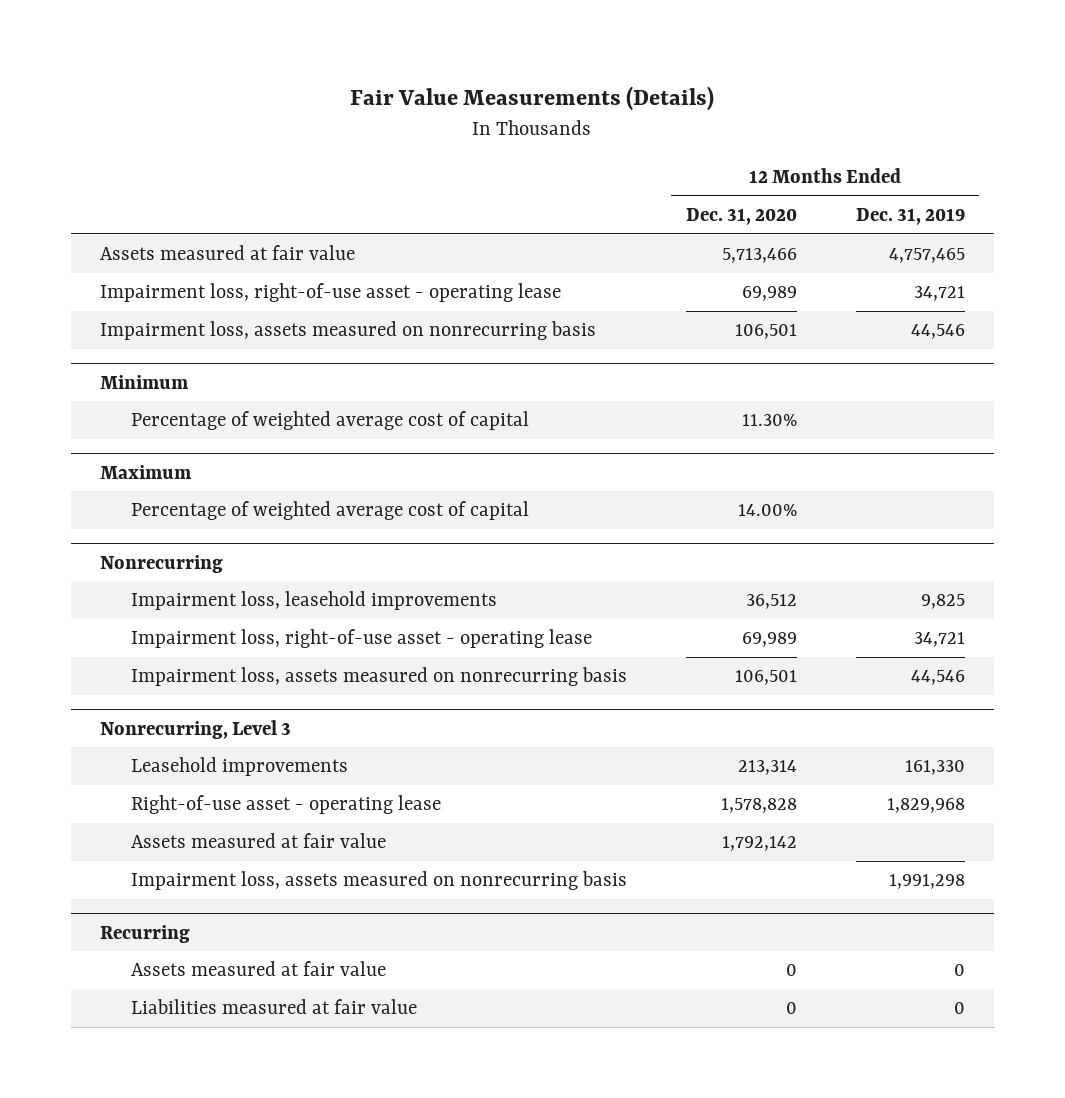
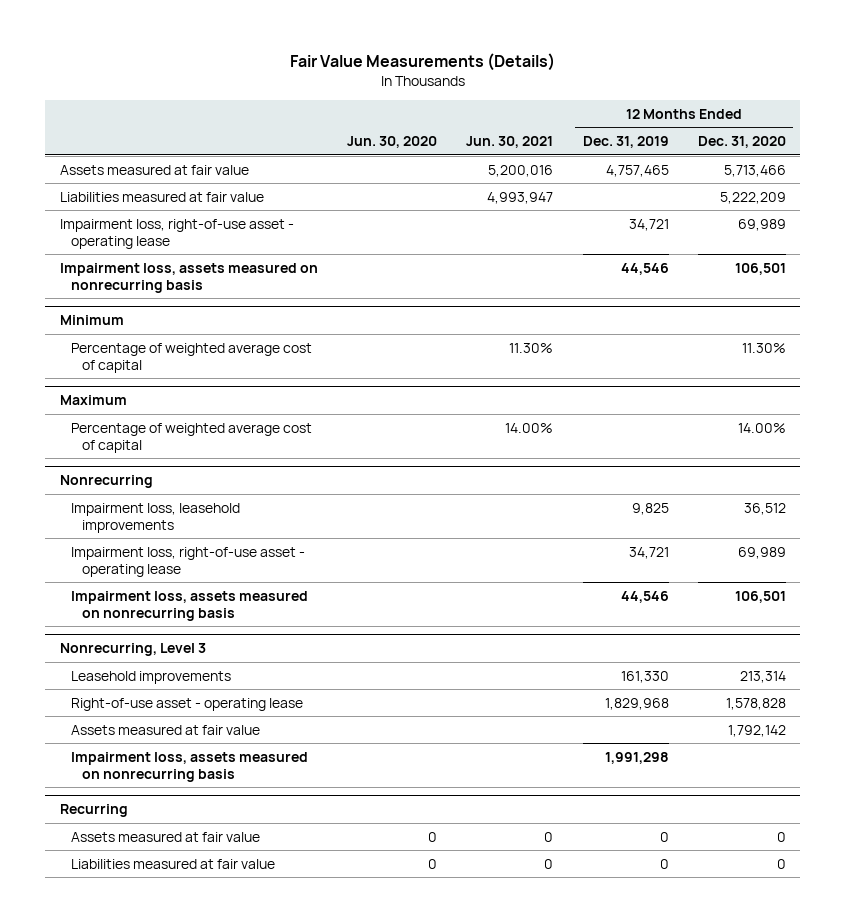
none -> [347,136,438,149] Jun. 30, 2020
none -> [466,136,554,149] Jun. 30, 2021
none -> [59,191,264,202] Liabilities measured at fair value

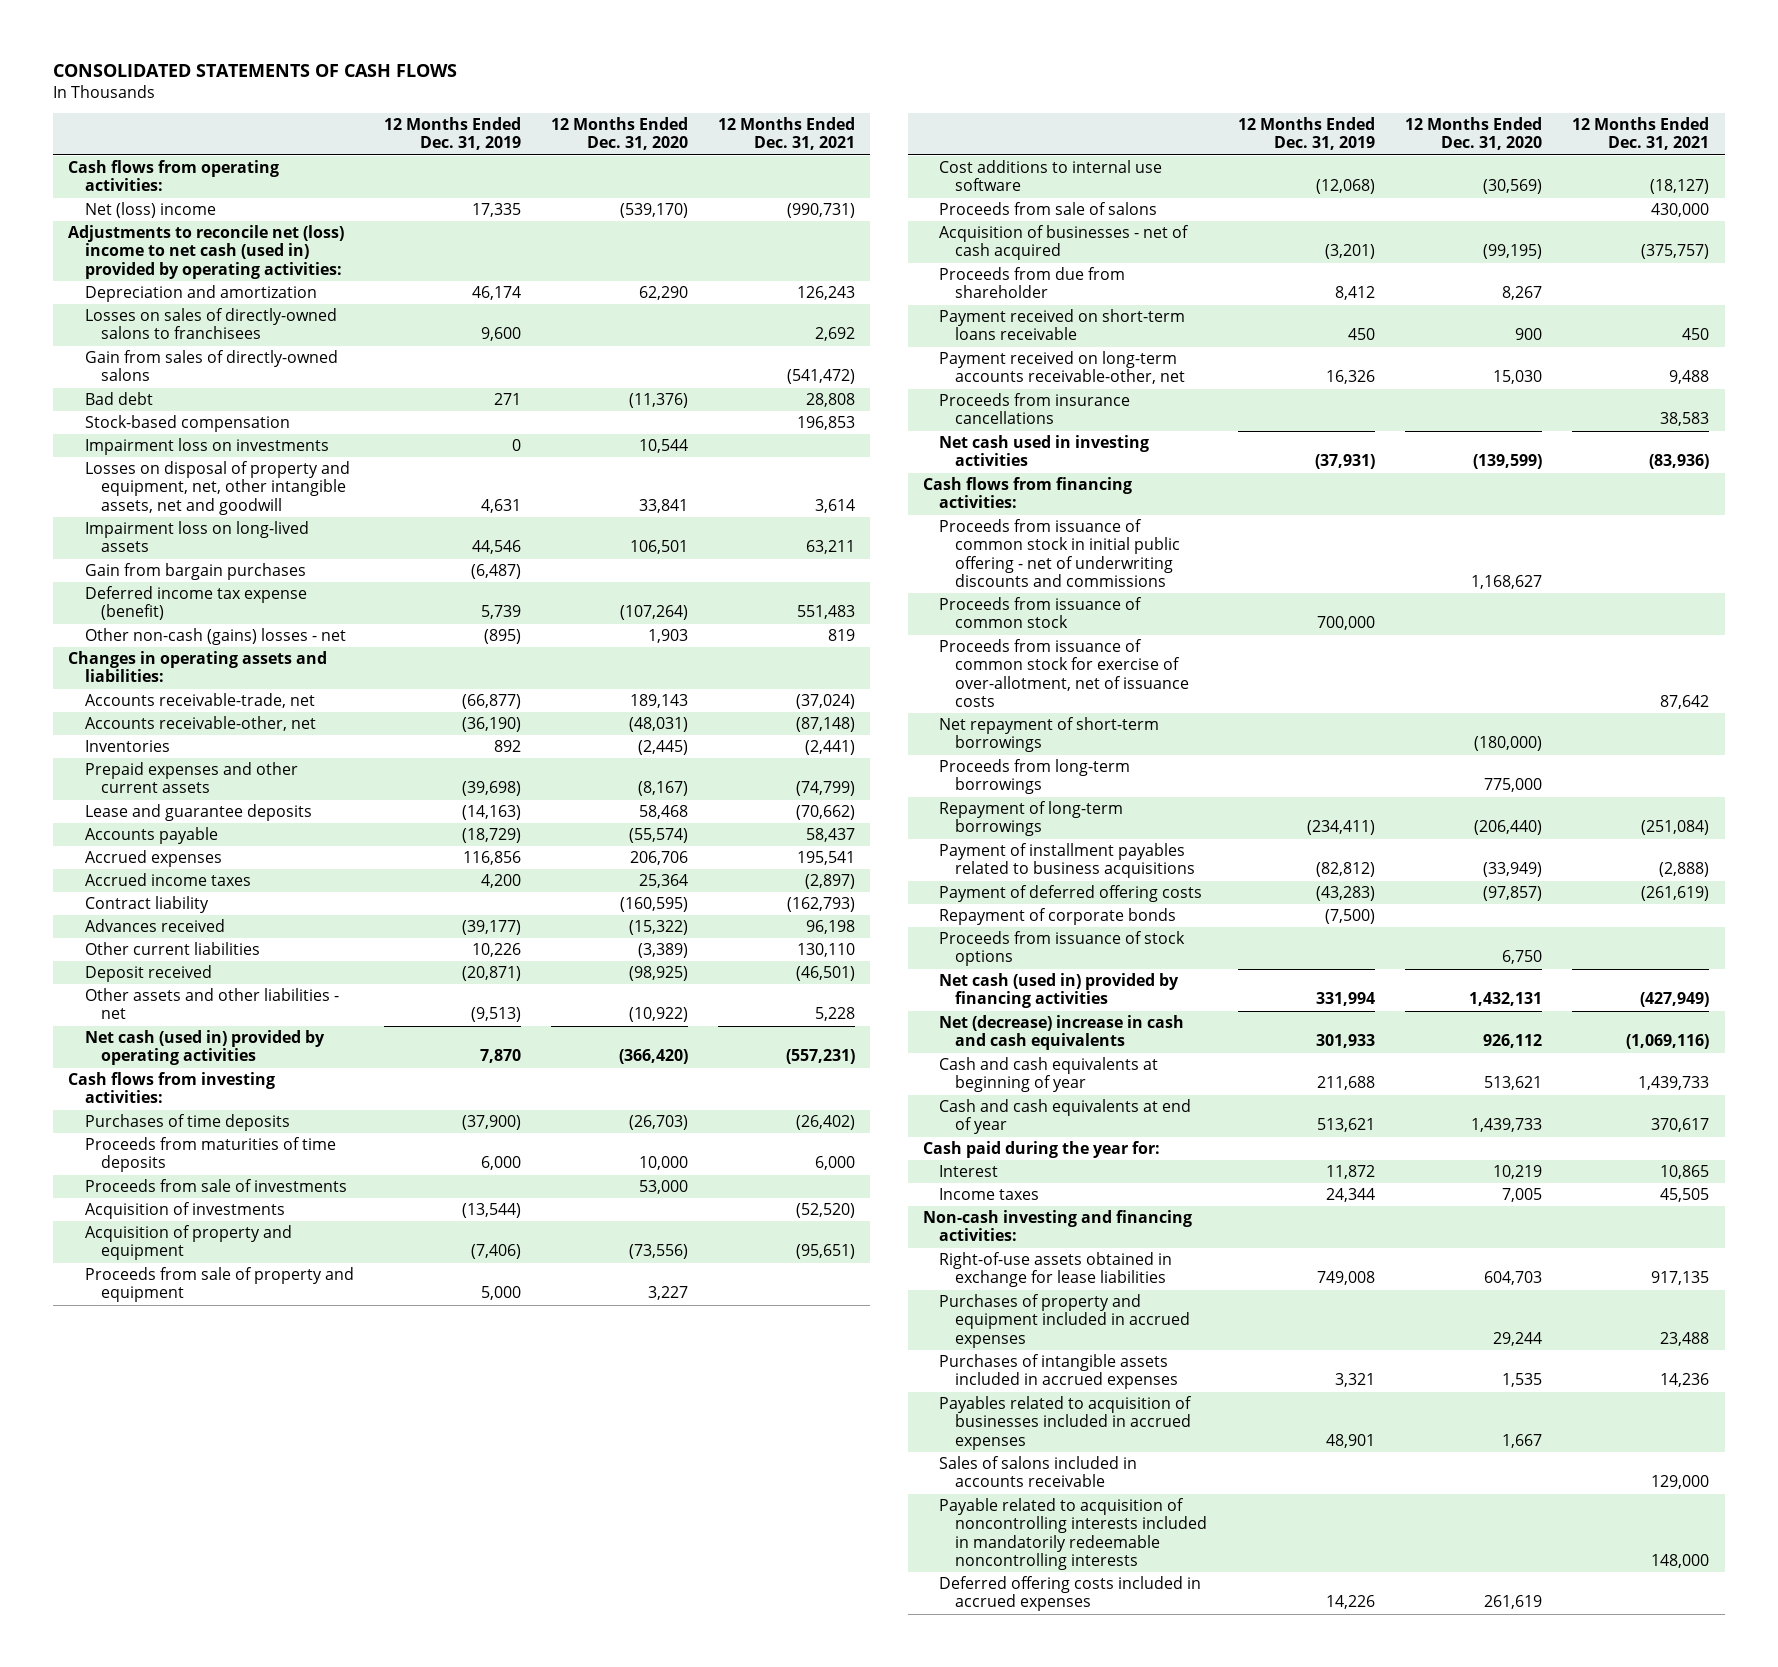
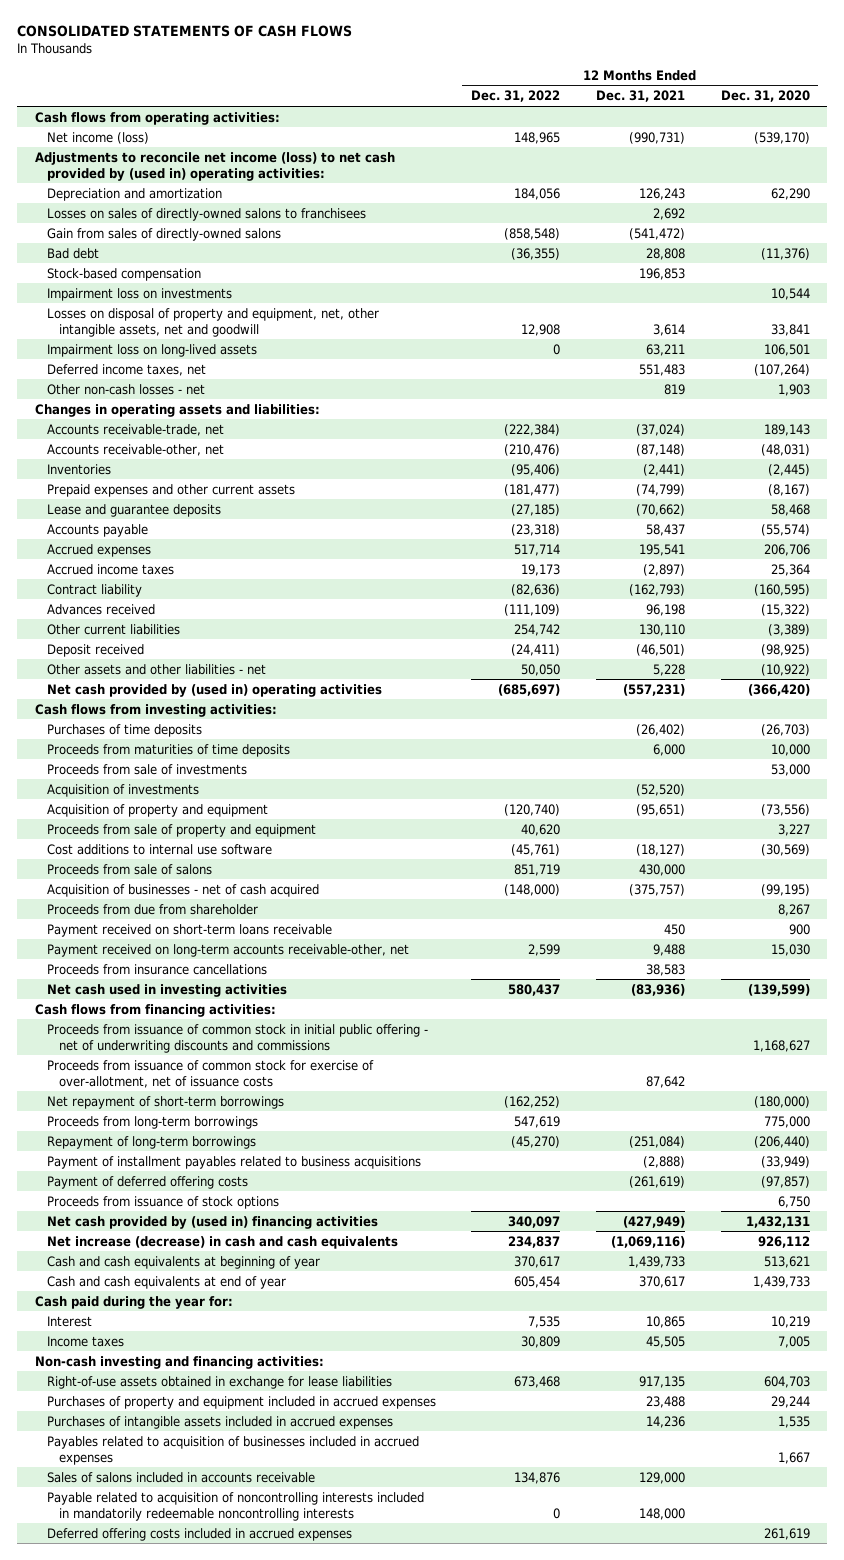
[383,117,521,151] 12 Months Ended Dec. 31, 2019 -> none
none -> [471,90,561,103] Dec. 31, 2022
[84,202,216,219] Net (loss) income -> [46,131,149,144] Net income (loss)
[68,225,345,279] Adjustments to reconcile net (loss) income to net cash (used in) provided by operating activities: -> [34,151,395,181] Adjustments to reconcile net income (loss) to net cash provided by (used in) operating activities:
[84,563,306,581] Gain from bargain purchases -> none
[84,586,307,621] Deferred income tax expense (benefit) -> [46,363,206,376] Deferred income taxes, net
[84,628,346,646] Other non-cash (gains) losses - net -> [46,383,205,395] Other non-cash losses - net
[84,1030,325,1066] Net cash (used in) provided by operating activities -> [46,683,382,697] Net cash provided by (used in) operating activities
[939,597,1143,629] Proceeds from issuance of common stock -> none
[939,908,1177,926] Repayment of corporate bonds -> none
[939,973,1180,1009] Net cash (used in) provided by financing activities -> [46,1215,378,1229] Net cash provided by (used in) financing activities
[939,1015,1185,1051] Net (decrease) increase in cash and cash equivalents -> [46,1235,398,1249] Net increase (decrease) in cash and cash equivalents

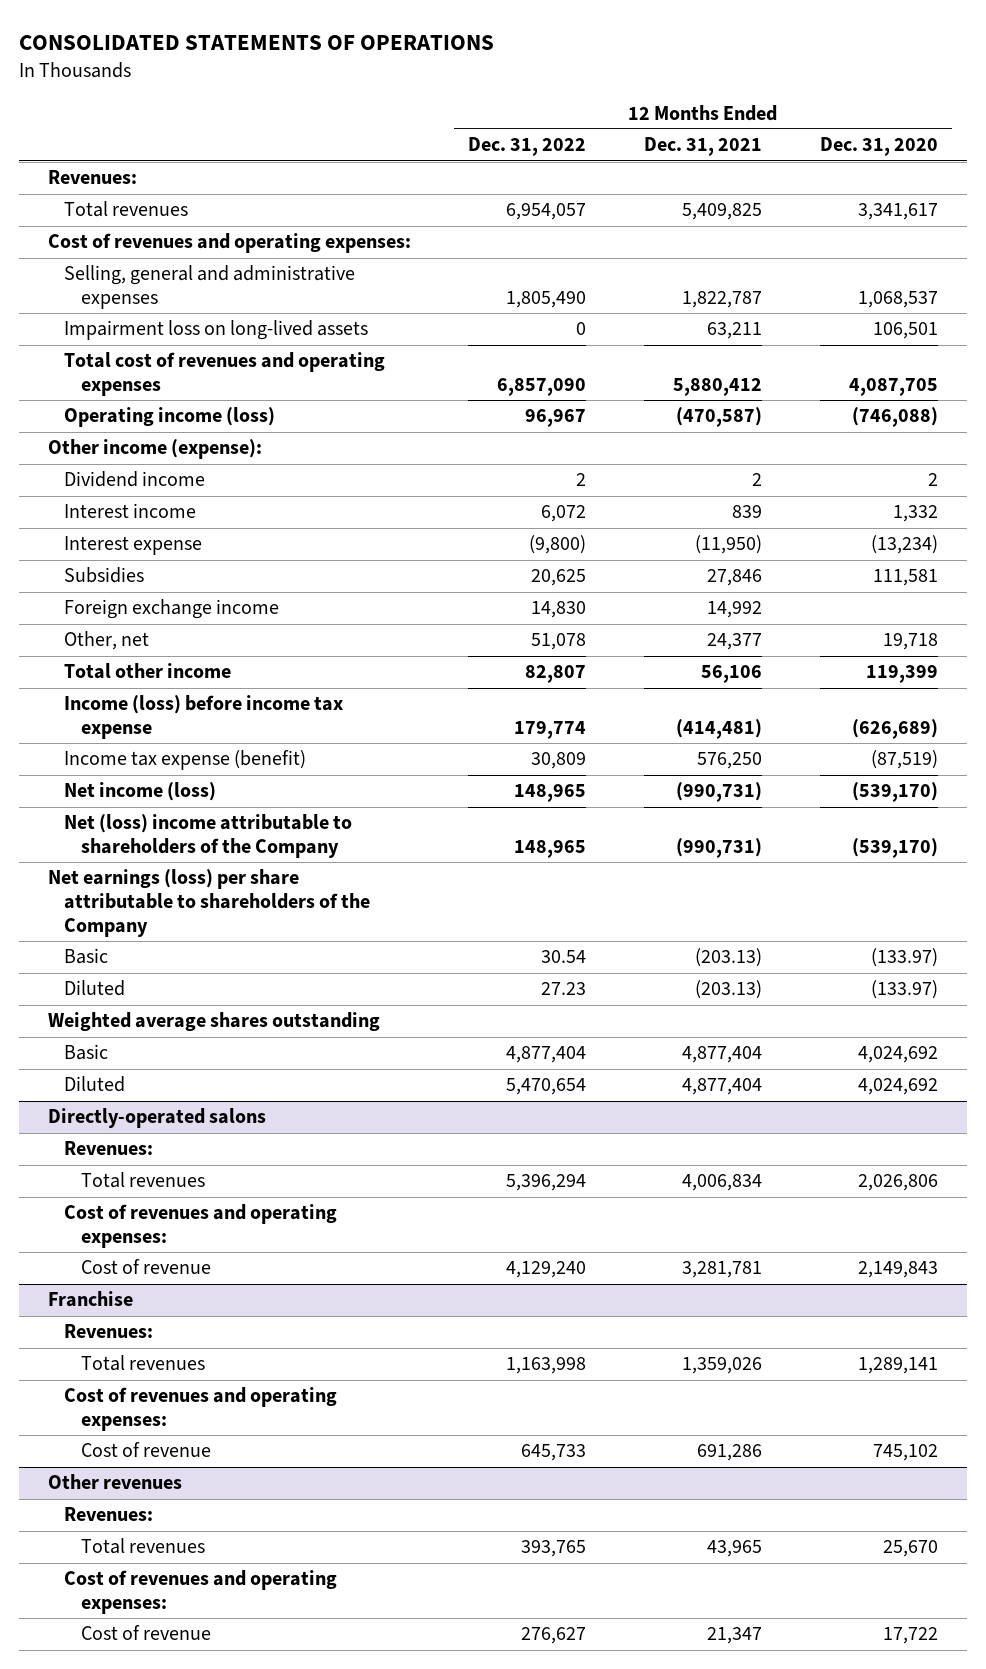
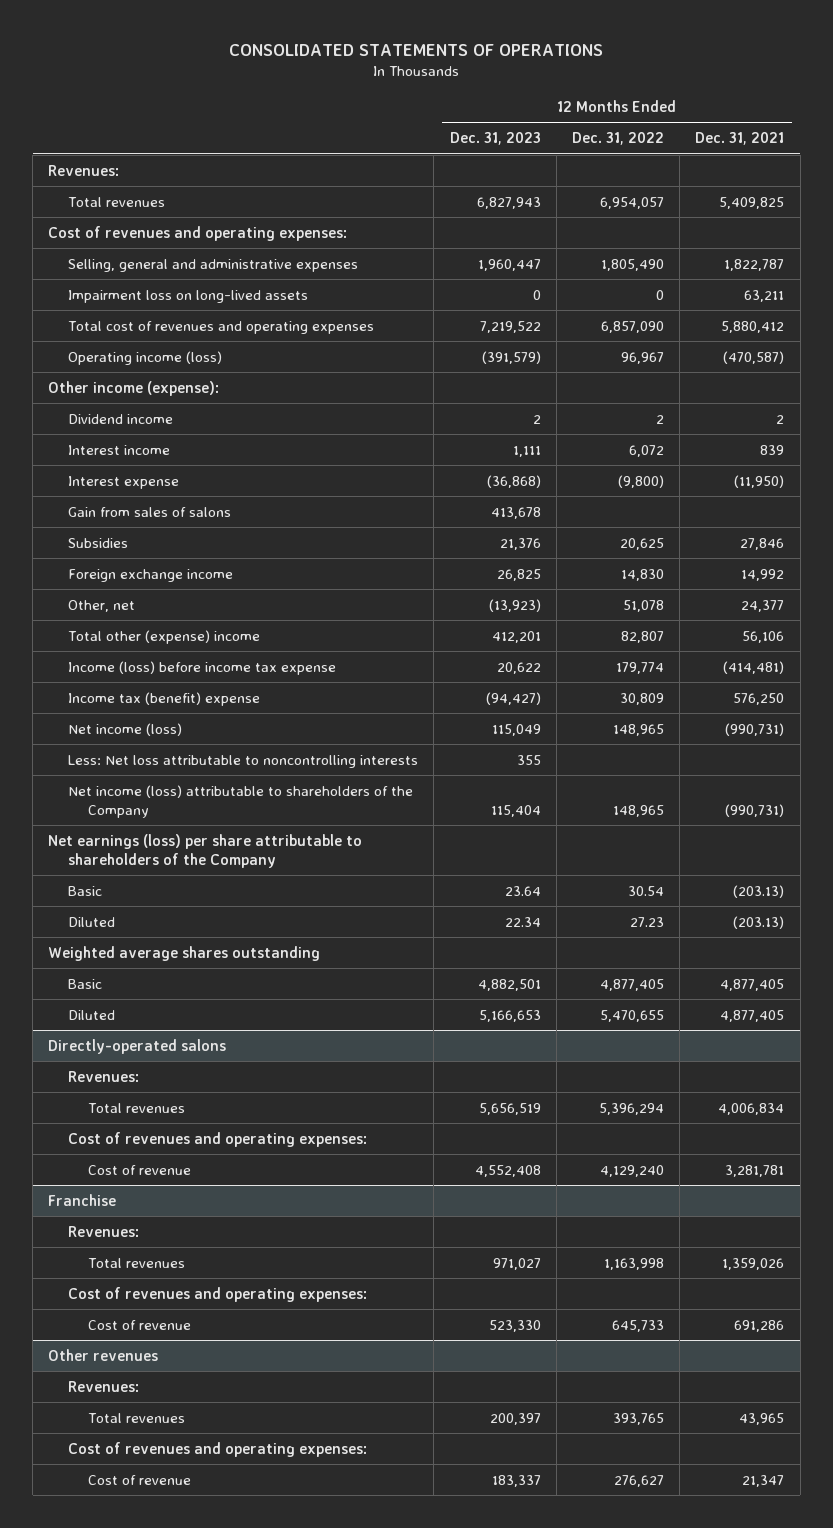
[819,137,938,157] Dec. 31, 2020 -> none
none -> [449,132,541,146] Dec. 31, 2023
none -> [68,506,232,517] Gain from sales of salons
[64,663,232,680] Total other income -> [68,629,261,644] Total other (expense) income
[64,750,307,771] Income tax expense (benefit) -> [68,691,261,706] Income tax (benefit) expense
none -> [68,754,419,768] Less: Net loss attributable to noncontrolling interests
[64,814,353,859] Net (loss) income attributable to shareholders of the Company -> [68,784,414,819] Net income (loss) attributable to shareholders of the Company
[506,1046,587,1064] 4,877,404 -> [599,978,664,991] 4,877,405
[682,1046,763,1064] 4,877,404 -> [720,978,785,991] 4,877,405
[506,1078,587,1096] 5,470,654 -> [599,1009,664,1022] 5,470,655
[682,1078,763,1096] 4,877,404 -> [720,1009,785,1022] 4,877,405

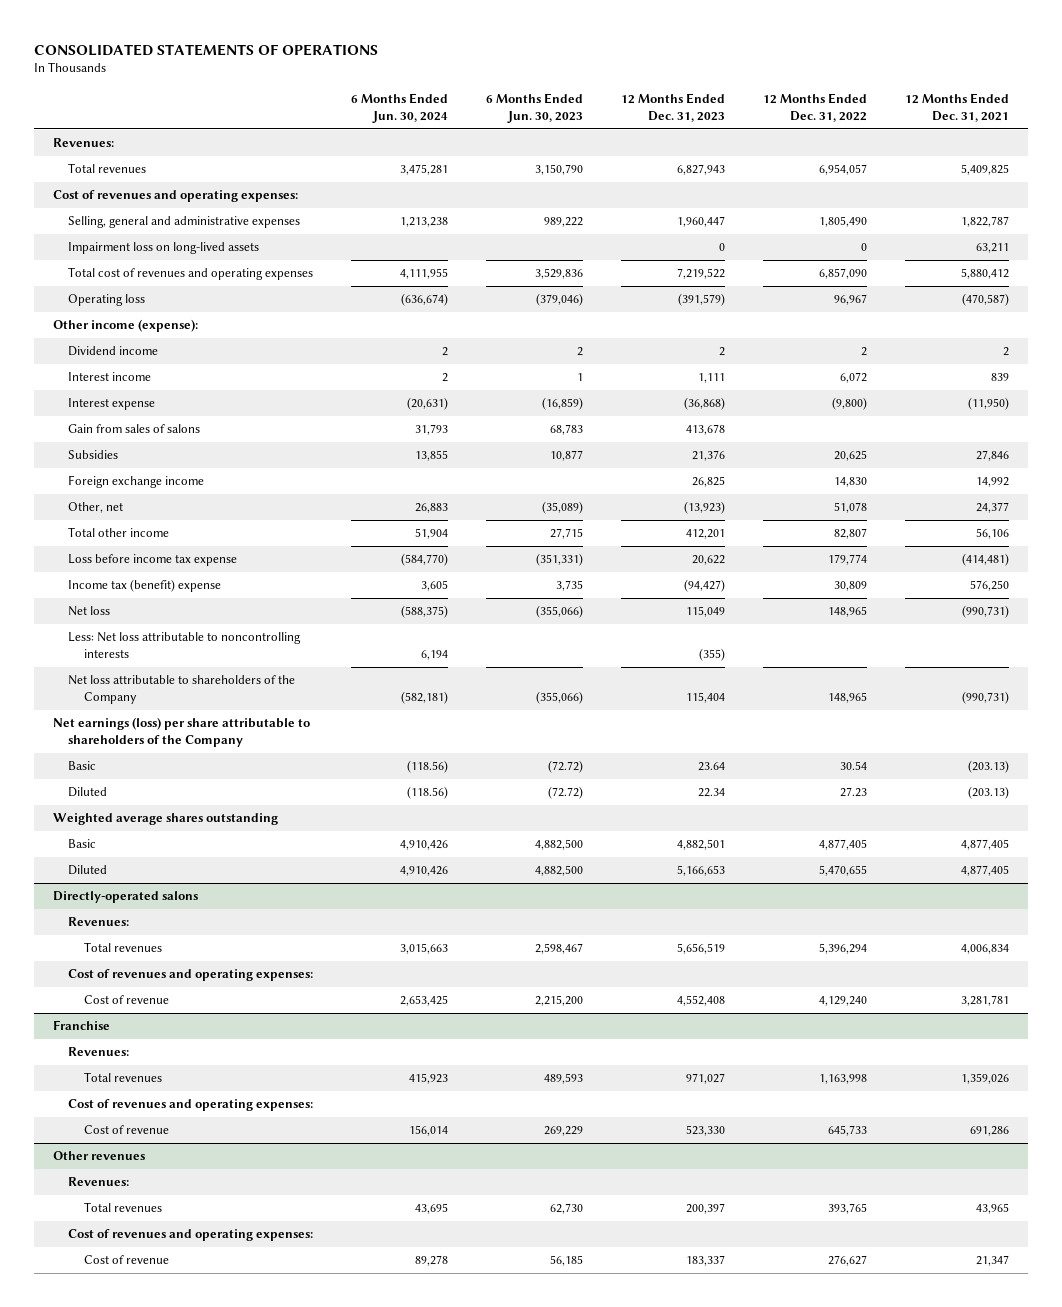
none -> [351,92,449,123] 6 Months Ended Jun. 30, 2024
none -> [486,92,584,123] 6 Months Ended Jun. 30, 2023
[68,350,223,365] Operating income (loss) -> [68,294,146,307] Operating loss
[68,629,261,644] Total other (expense) income -> [68,527,170,538] Total other income
[68,660,337,675] Income (loss) before income tax expense -> [68,554,238,567] Loss before income tax expense
[68,722,183,736] Net income (loss) -> [68,606,111,617] Net loss
[516,754,541,765] 355 -> [699,648,726,662] (355)
[68,784,414,819] Net income (loss) attributable to shareholders of the Company -> [68,675,296,705] Net loss attributable to shareholders of the Company

